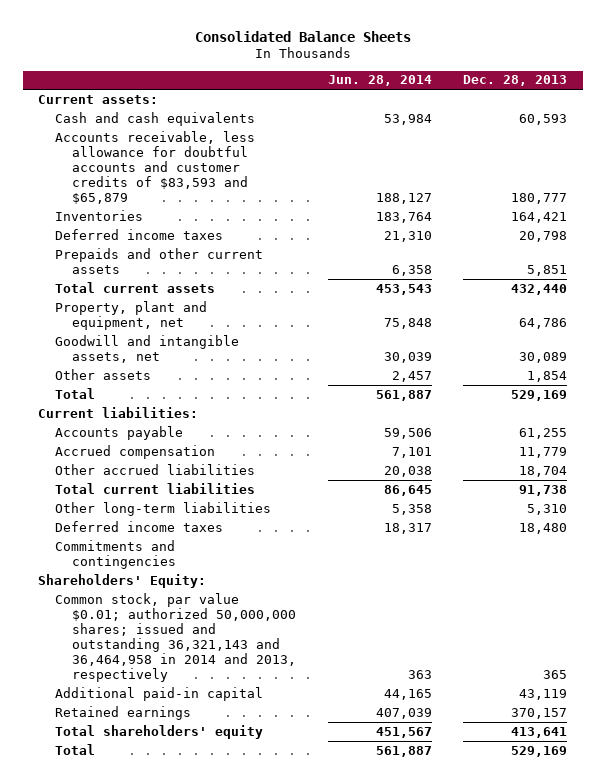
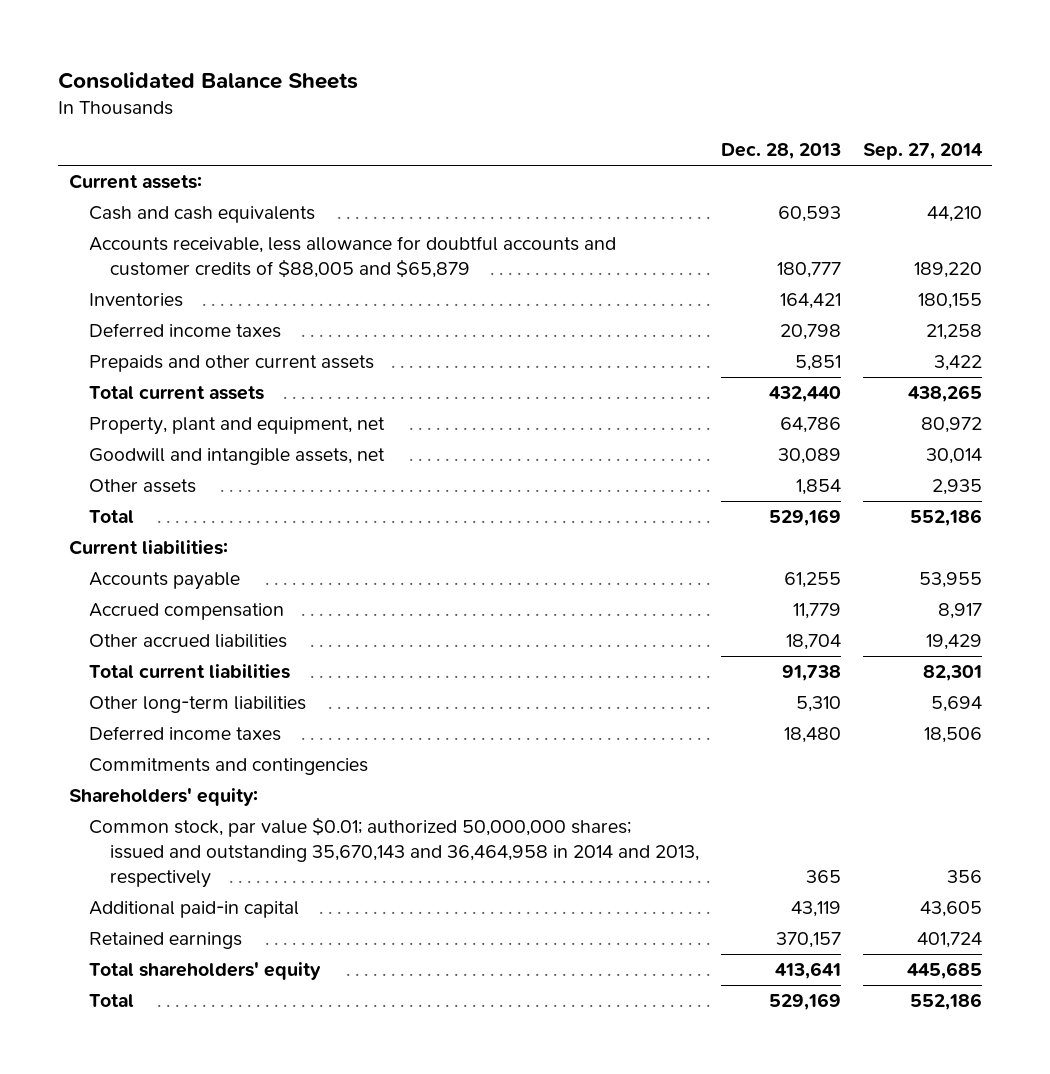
[327,75,432,87] Jun. 28, 2014 -> none
none -> [862,143,983,161] Sep. 27, 2014
[55,130,256,204] Accounts receivable, less allowance for doubtful accounts and customer credits of $83,593 and $65,879 -> [89,236,617,278] Accounts receivable, less allowance for doubtful accounts and customer credits of $88,005 and $65,879
[38,573,207,588] Shareholders' Equity: -> [68,788,258,807] Shareholders' equity:
[55,592,297,682] Common stock, par value $0.01; authorized 50,000,000 shares; issued and outstanding 36,321,143 and 36,464,958 in 2014 and 2013, respectively -> [89,817,700,888] Common stock, par value $0.01; authorized 50,000,000 shares; issued and outstanding 35,670,143 and 36,464,958 in 2014 and 2013, respectively

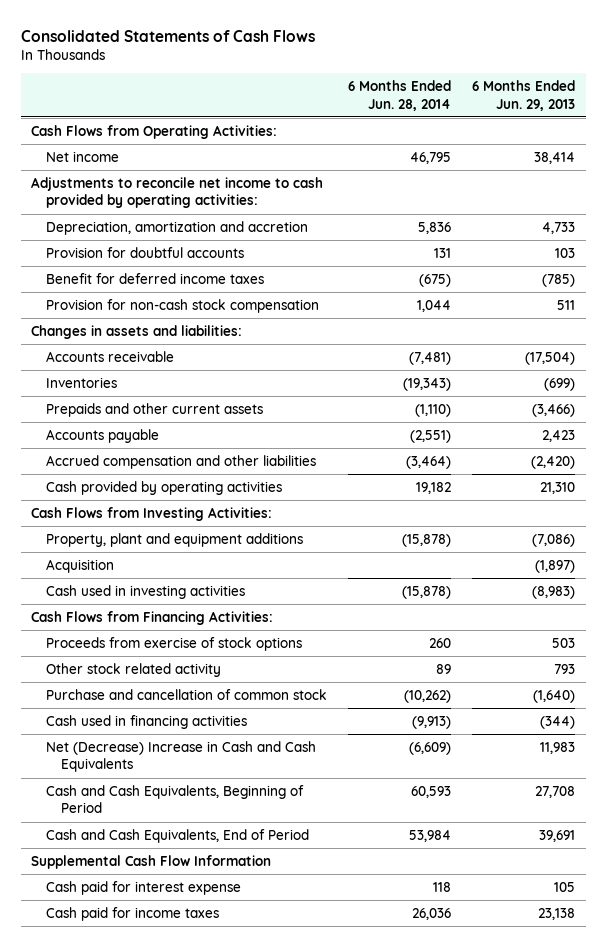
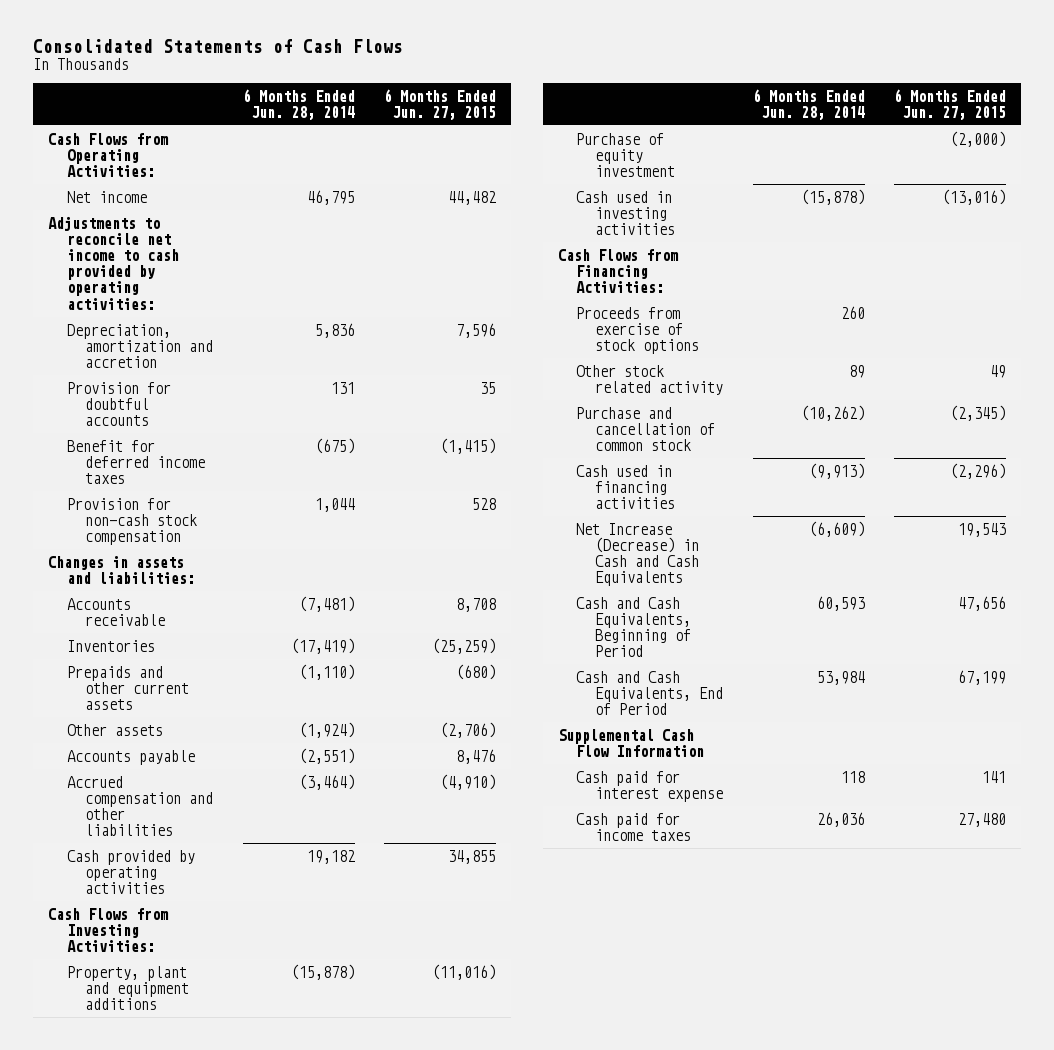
[472,80,576,111] 6 Months Ended Jun. 29, 2013 -> none
none -> [384,88,497,120] 6 Months Ended Jun. 27, 2015
[403,377,452,391] (19,343) -> [290,637,355,654] (17,419)
none -> [66,723,163,736] Other assets
[46,558,115,573] Acquisition -> none
none -> [576,132,676,178] Purchase of equity investment
[46,740,317,773] Net (Decrease) Increase in Cash and Cash Equivalents -> [576,522,700,587] Net Increase (Decrease) in Cash and Cash Equivalents

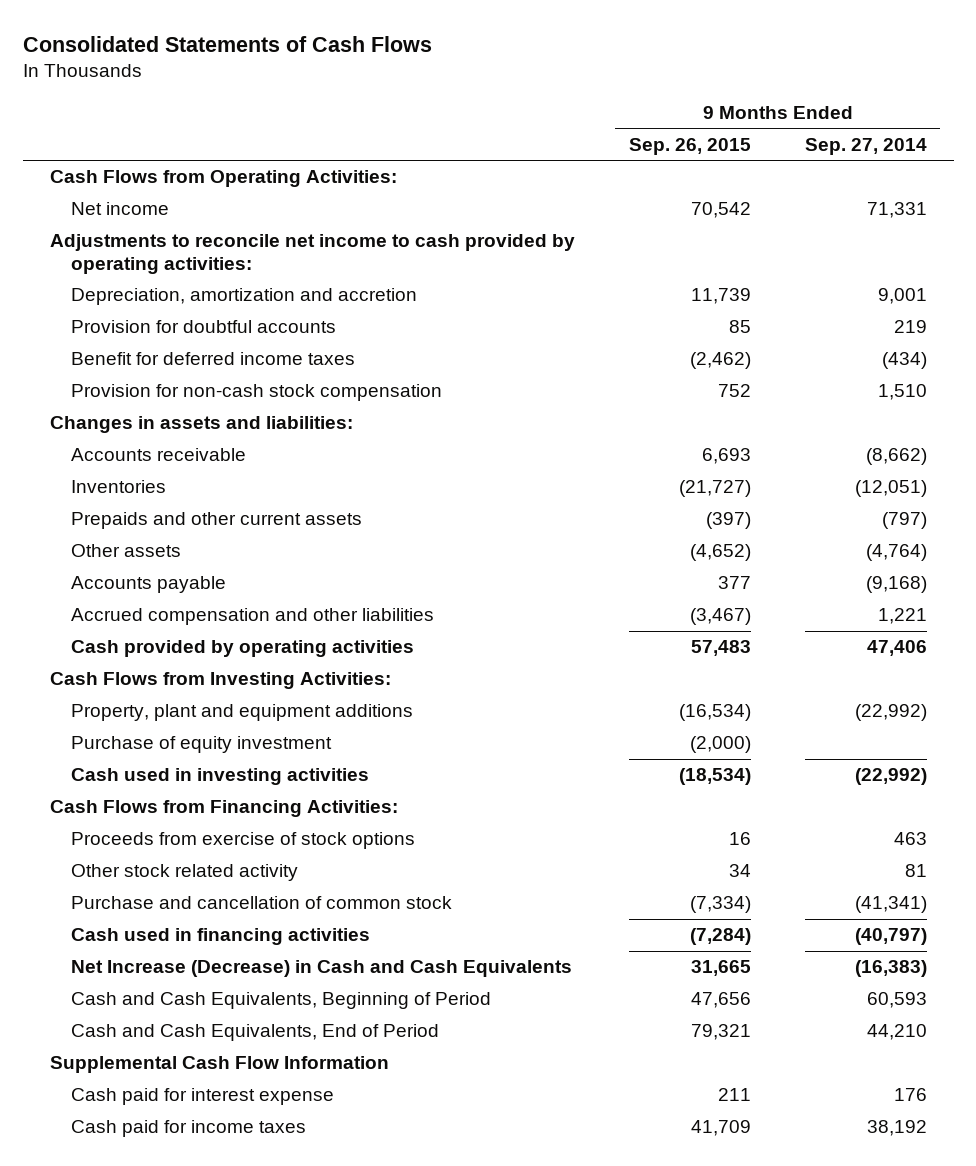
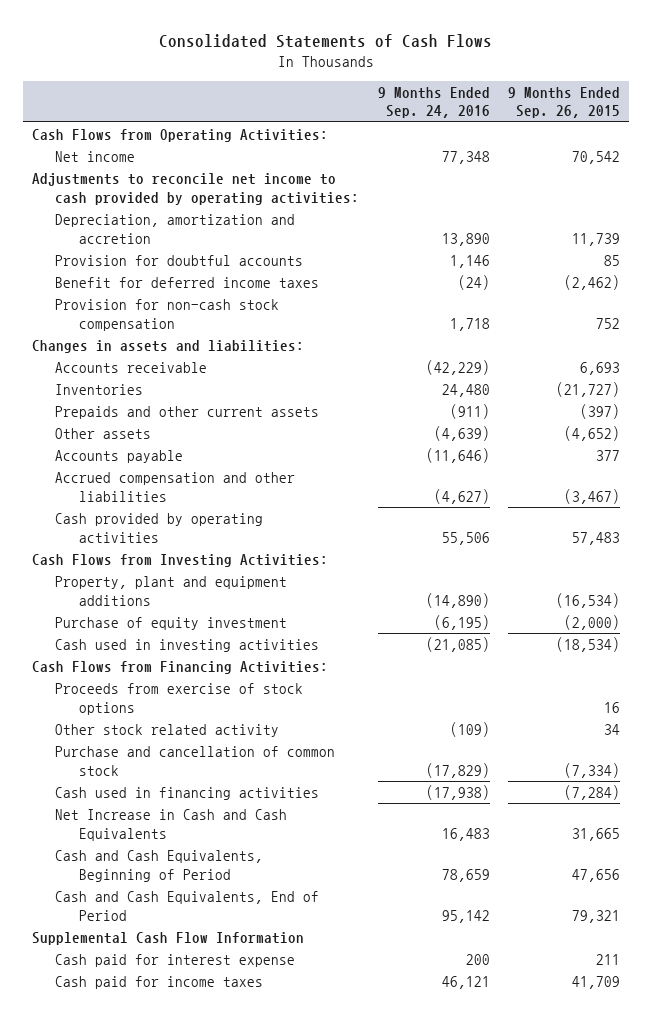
[804,137,927,155] Sep. 27, 2014 -> none
none -> [377,86,490,119] 9 Months Ended Sep. 24, 2016
[71,960,573,978] Net Increase (Decrease) in Cash and Cash Equivalents -> [55,808,288,841] Net Increase in Cash and Cash Equivalents

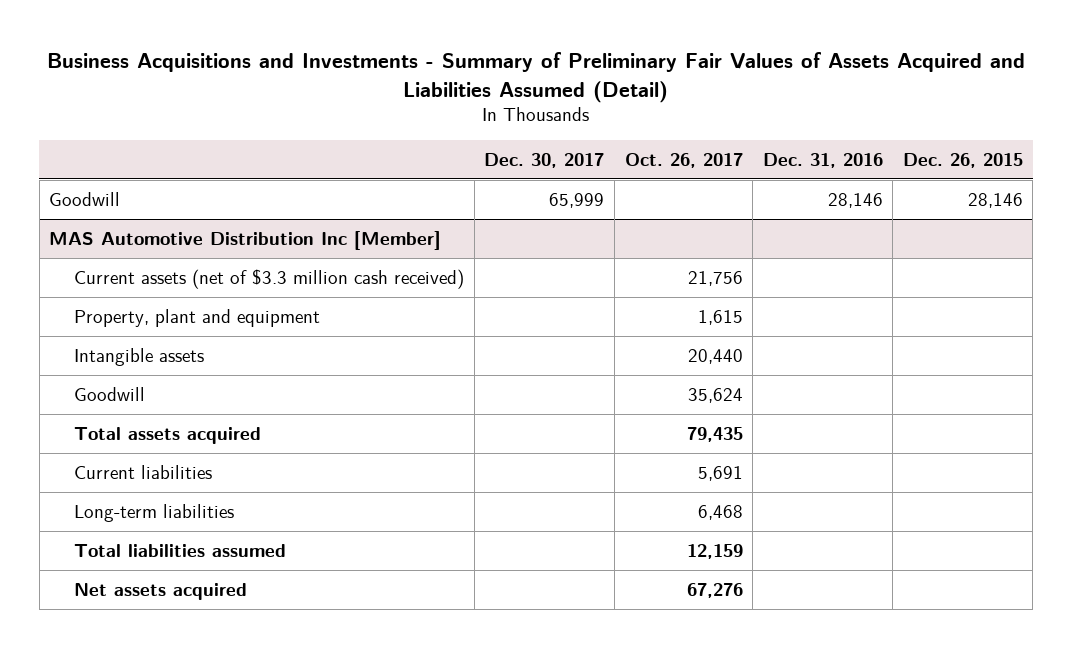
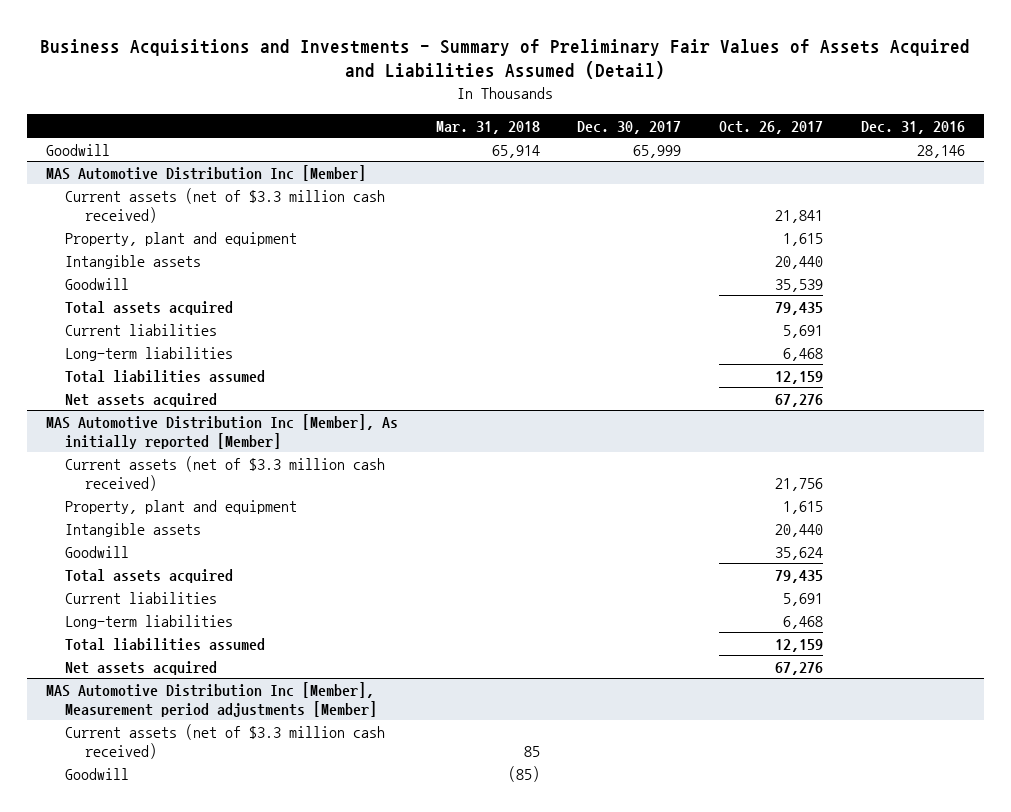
[902,152,1023,168] Dec. 26, 2015 -> none
none -> [435,120,540,134] Mar. 31, 2018
none -> [65,187,386,223] Current assets (net of $3.3 million cash received)
none -> [65,231,298,246] Property, plant and equipment
none -> [65,254,202,269] Intangible assets
none -> [65,277,130,290] Goodwill
none -> [65,300,234,315] Total assets acquired
none -> [65,323,218,336] Current liabilities
none -> [65,346,234,361] Long-term liabilities
none -> [65,369,266,383] Total liabilities assumed
none -> [65,392,218,407] Net assets acquired
none -> [45,413,398,449] MAS Automotive Distribution Inc [Member], As initially reported [Member]
none -> [45,681,378,717] MAS Automotive Distribution Inc [Member], Measurement period adjustments [Member]
none -> [65,723,386,759] Current assets (net of $3.3 million cash received)
none -> [65,767,130,780] Goodwill

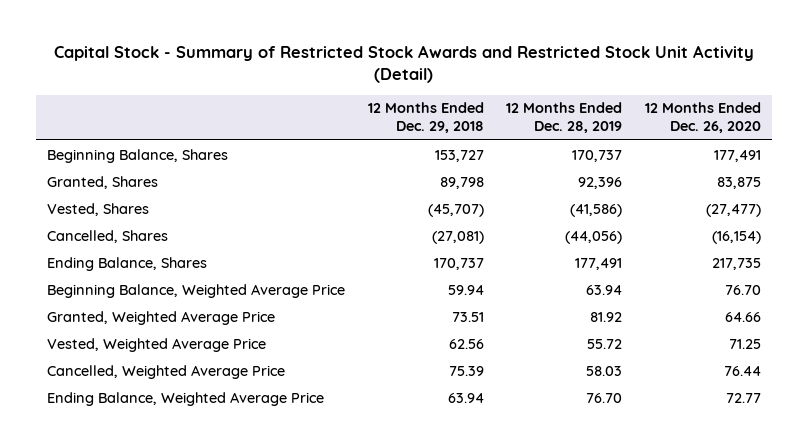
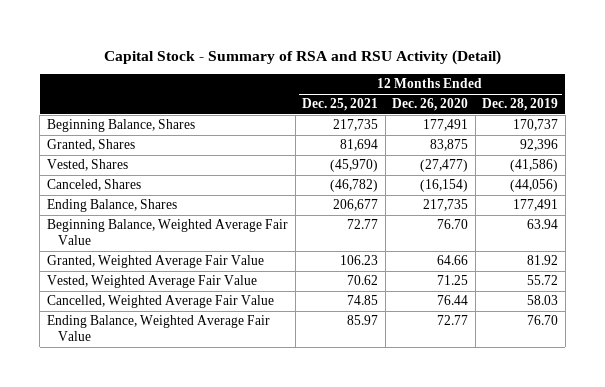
[53,45,754,84] Capital Stock - Summary of Restricted Stock Awards and Restricted Stock Unit Activity (Detail) -> [103,49,501,65] Capital Stock - Summary of RSA and RSU Activity (Detail)
[367,102,484,134] 12 Months Ended Dec. 29, 2018 -> none
none -> [302,98,379,112] Dec. 25, 2021
[47,229,169,243] Cancelled, Shares -> [46,179,141,192] Canceled, Shares
[47,283,346,298] Beginning Balance, Weighted Average Price -> [46,219,288,246] Beginning Balance, Weighted Average Fair Value
[47,310,276,325] Granted, Weighted Average Price -> [46,255,264,269] Granted, Weighted Average Fair Value
[47,337,267,352] Vested, Weighted Average Price -> [46,275,257,289] Vested, Weighted Average Fair Value
[47,364,286,379] Cancelled, Weighted Average Price -> [46,295,274,309] Cancelled, Weighted Average Fair Value
[47,391,325,406] Ending Balance, Weighted Average Price -> [46,315,270,342] Ending Balance, Weighted Average Fair Value

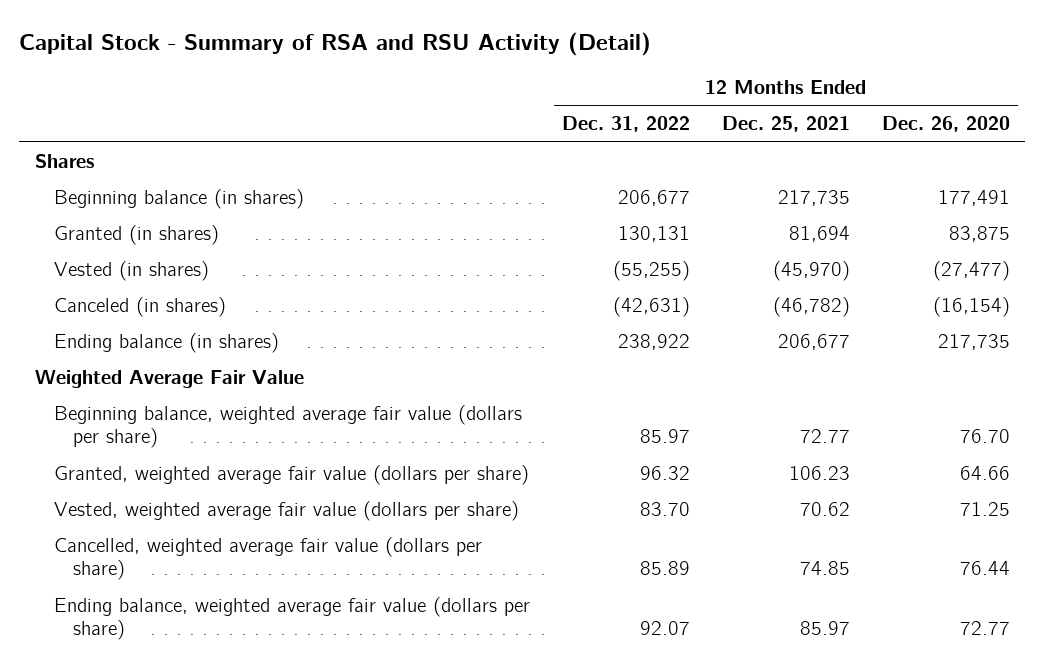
[482,98,559,112] Dec. 28, 2019 -> none
none -> [561,116,690,133] Dec. 31, 2022
none -> [35,153,95,168] Shares
[46,119,195,133] Beginning Balance, Shares -> [54,188,305,209] Beginning balance (in shares)
[46,139,135,152] Granted, Shares -> [54,224,220,245] Granted (in shares)
[46,159,128,172] Vested, Shares -> [54,260,210,281] Vested (in shares)
[46,179,141,192] Canceled, Shares -> [54,296,227,317] Canceled (in shares)
[46,199,177,213] Ending Balance, Shares -> [54,332,280,353] Ending balance (in shares)
none -> [35,369,305,388] Weighted Average Fair Value
[46,219,288,246] Beginning Balance, Weighted Average Fair Value -> [54,404,523,449] Beginning balance, weighted average fair value (dollars per share)
[46,255,264,269] Granted, Weighted Average Fair Value -> [54,464,530,485] Granted, weighted average fair value (dollars per share)
[46,275,257,289] Vested, Weighted Average Fair Value -> [54,500,520,521] Vested, weighted average fair value (dollars per share)
[46,295,274,309] Cancelled, Weighted Average Fair Value -> [54,536,483,581] Cancelled, weighted average fair value (dollars per share)
[46,315,270,342] Ending Balance, Weighted Average Fair Value -> [54,596,531,641] Ending balance, weighted average fair value (dollars per share)

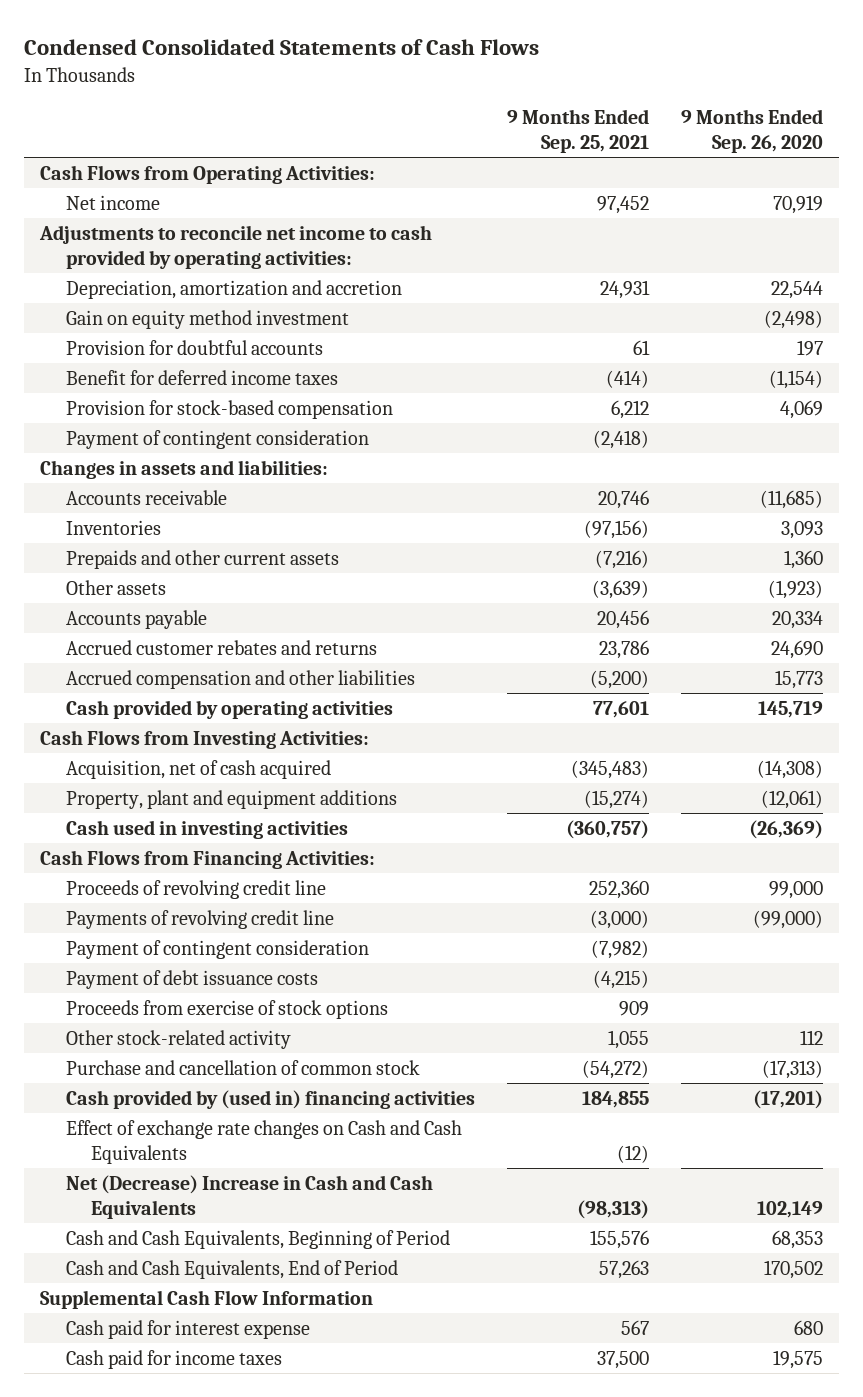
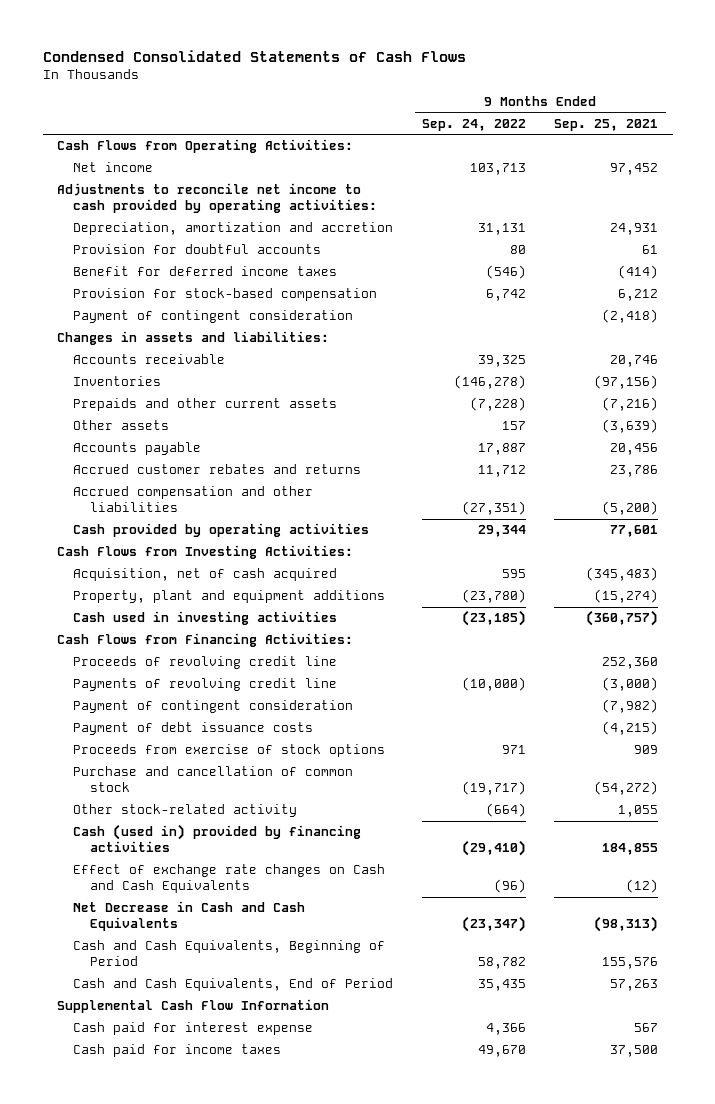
[681,108,824,153] 9 Months Ended Sep. 26, 2020 -> none
none -> [421,118,526,131] Sep. 24, 2022
[65,309,349,329] Gain on equity method investment -> none
[65,1029,291,1049] Other stock-related activity -> [73,804,298,818] Other stock-related activity
[65,1089,475,1109] Cash provided by (used in) financing activities -> [73,824,362,853] Cash (used in) provided by financing activities
[65,1174,433,1219] Net (Decrease) Increase in Cash and Cash Equivalents -> [73,901,306,932] Net Decrease in Cash and Cash Equivalents

